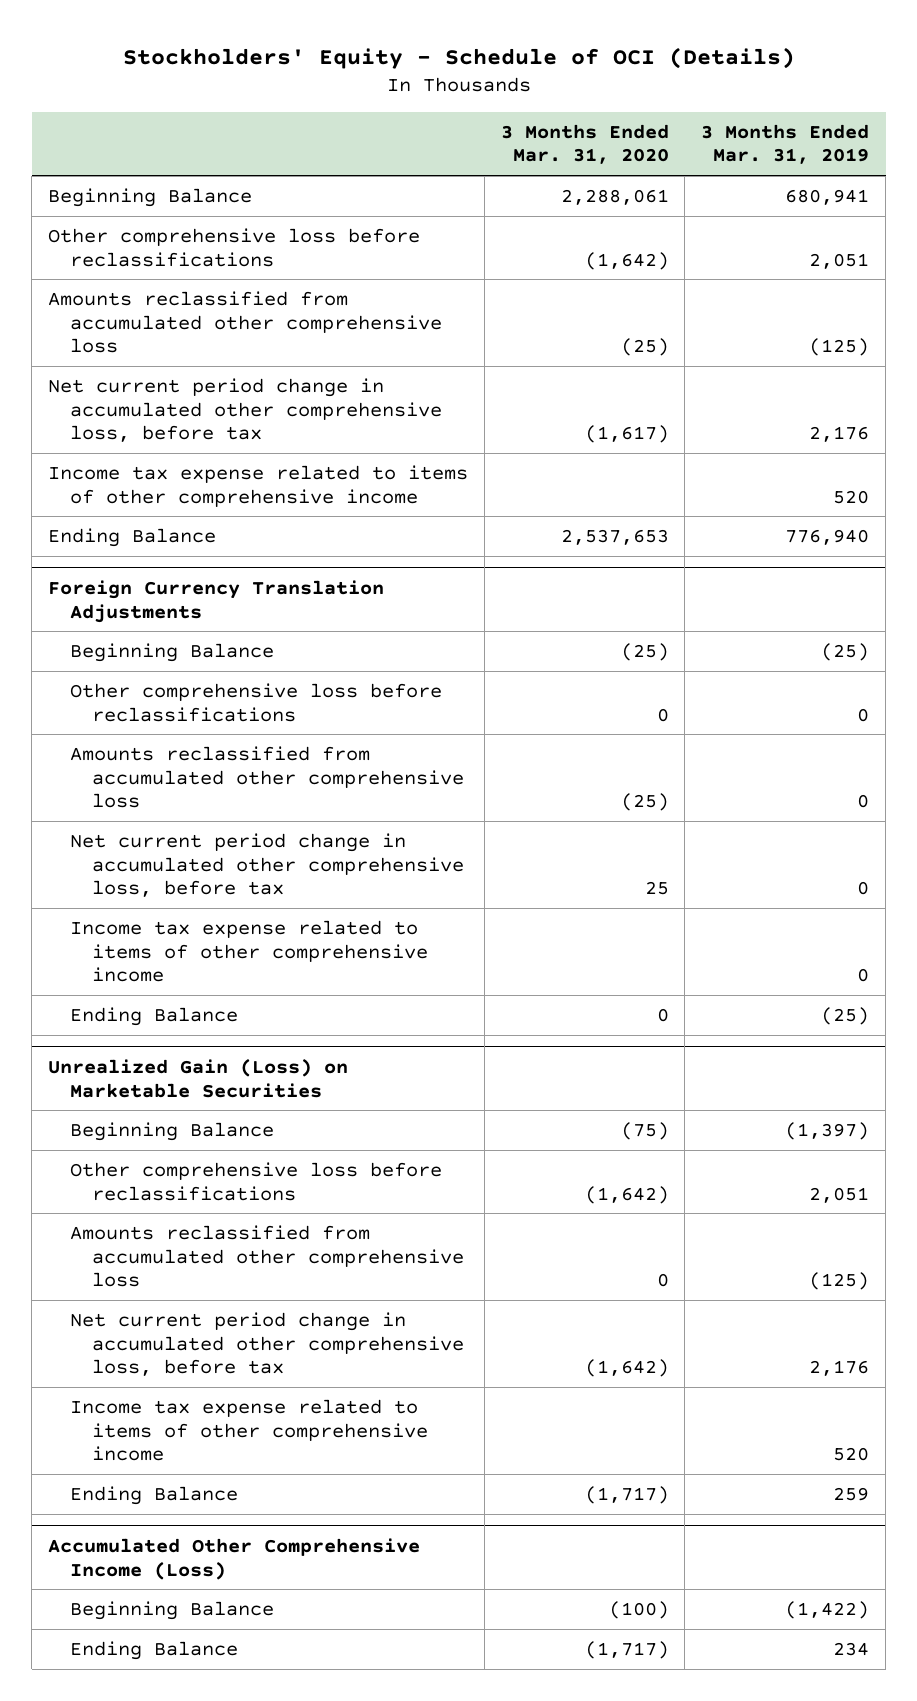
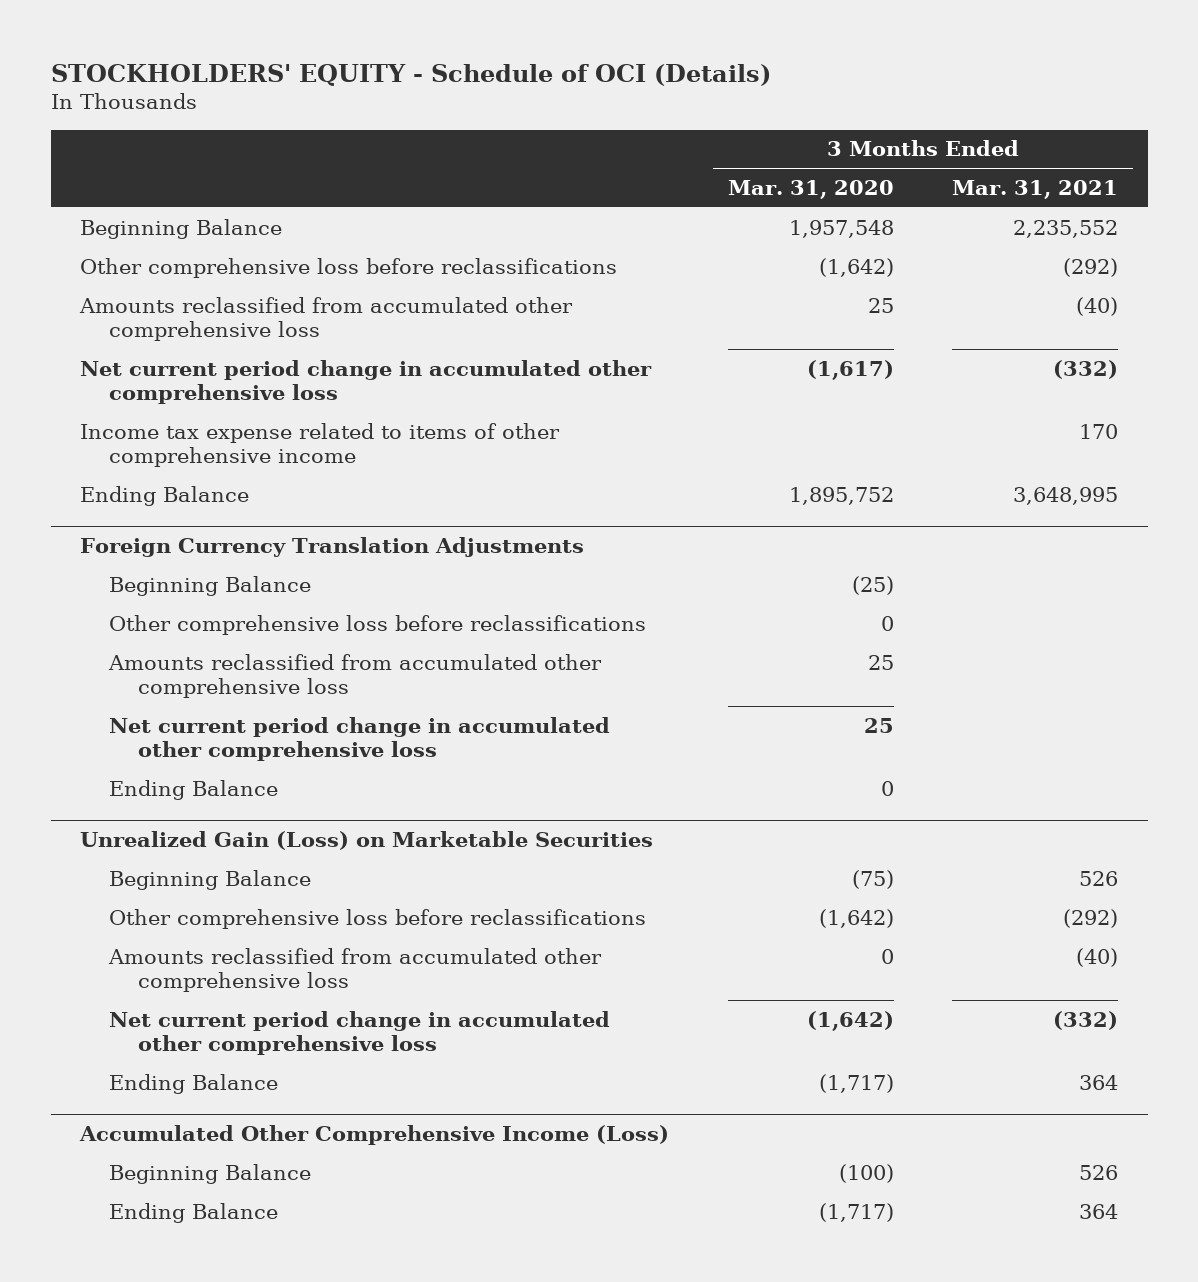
[122,46,795,69] Stockholders' Equity - Schedule of OCI (Details) -> [50,63,771,86] STOCKHOLDERS' EQUITY - Schedule of OCI (Details)
[701,123,870,165] 3 Months Ended Mar. 31, 2019 -> none
none -> [952,179,1119,199] Mar. 31, 2021
[560,188,669,205] 2,288,061 -> [788,219,894,238] 1,957,548
[620,338,669,357] (25) -> [867,297,894,313] 25
[47,377,443,443] Net current period change in accumulated other comprehensive loss, before tax -> [79,359,652,405] Net current period change in accumulated other comprehensive loss
[560,528,669,545] 2,537,653 -> [788,486,894,505] 1,895,752
[70,919,429,983] Income tax expense related to items of other comprehensive income -> none
[620,793,669,812] (25) -> [867,654,894,670] 25
[70,832,465,898] Net current period change in accumulated other comprehensive loss, before tax -> [108,716,610,762] Net current period change in accumulated other comprehensive loss
[70,1398,429,1462] Income tax expense related to items of other comprehensive income -> none
[70,1311,465,1377] Net current period change in accumulated other comprehensive loss, before tax -> [108,1010,610,1056] Net current period change in accumulated other comprehensive loss

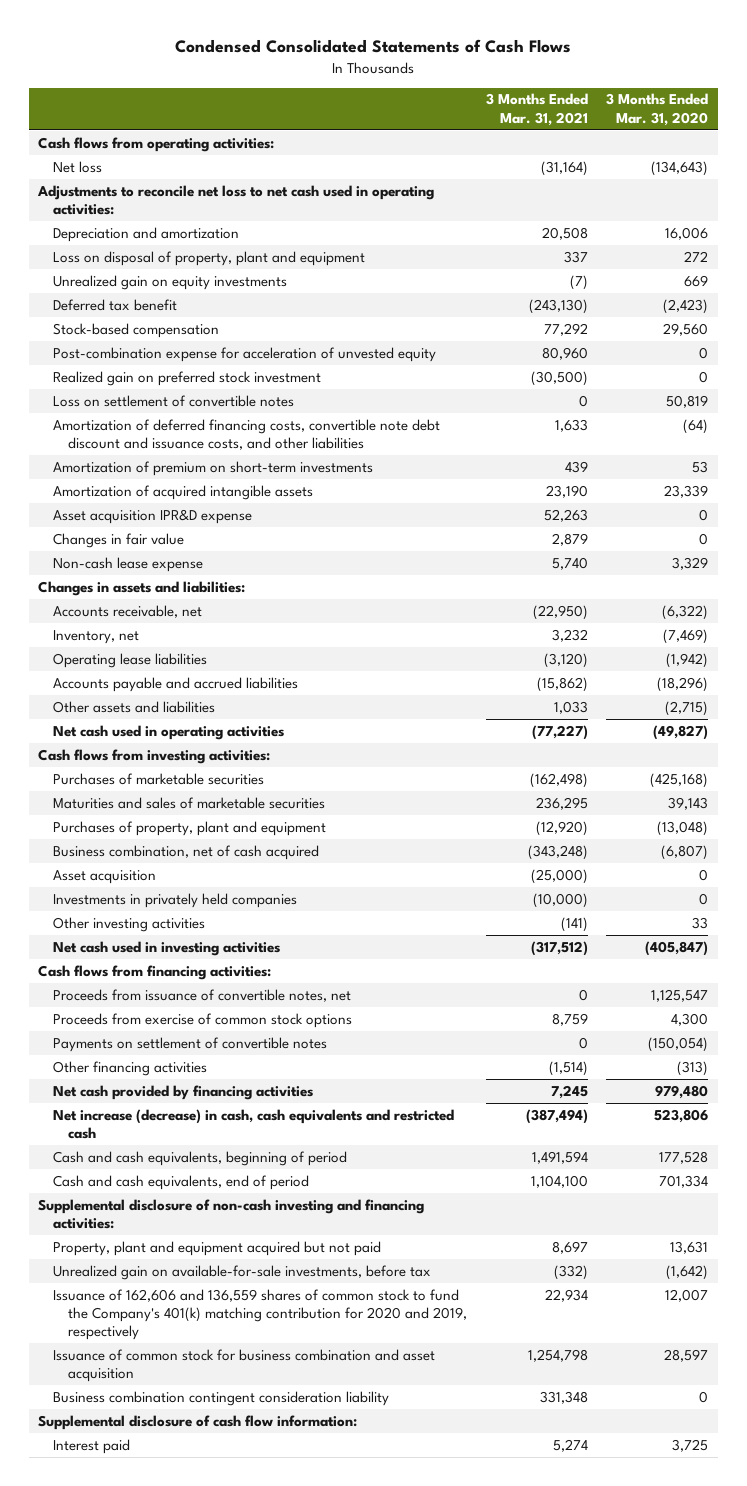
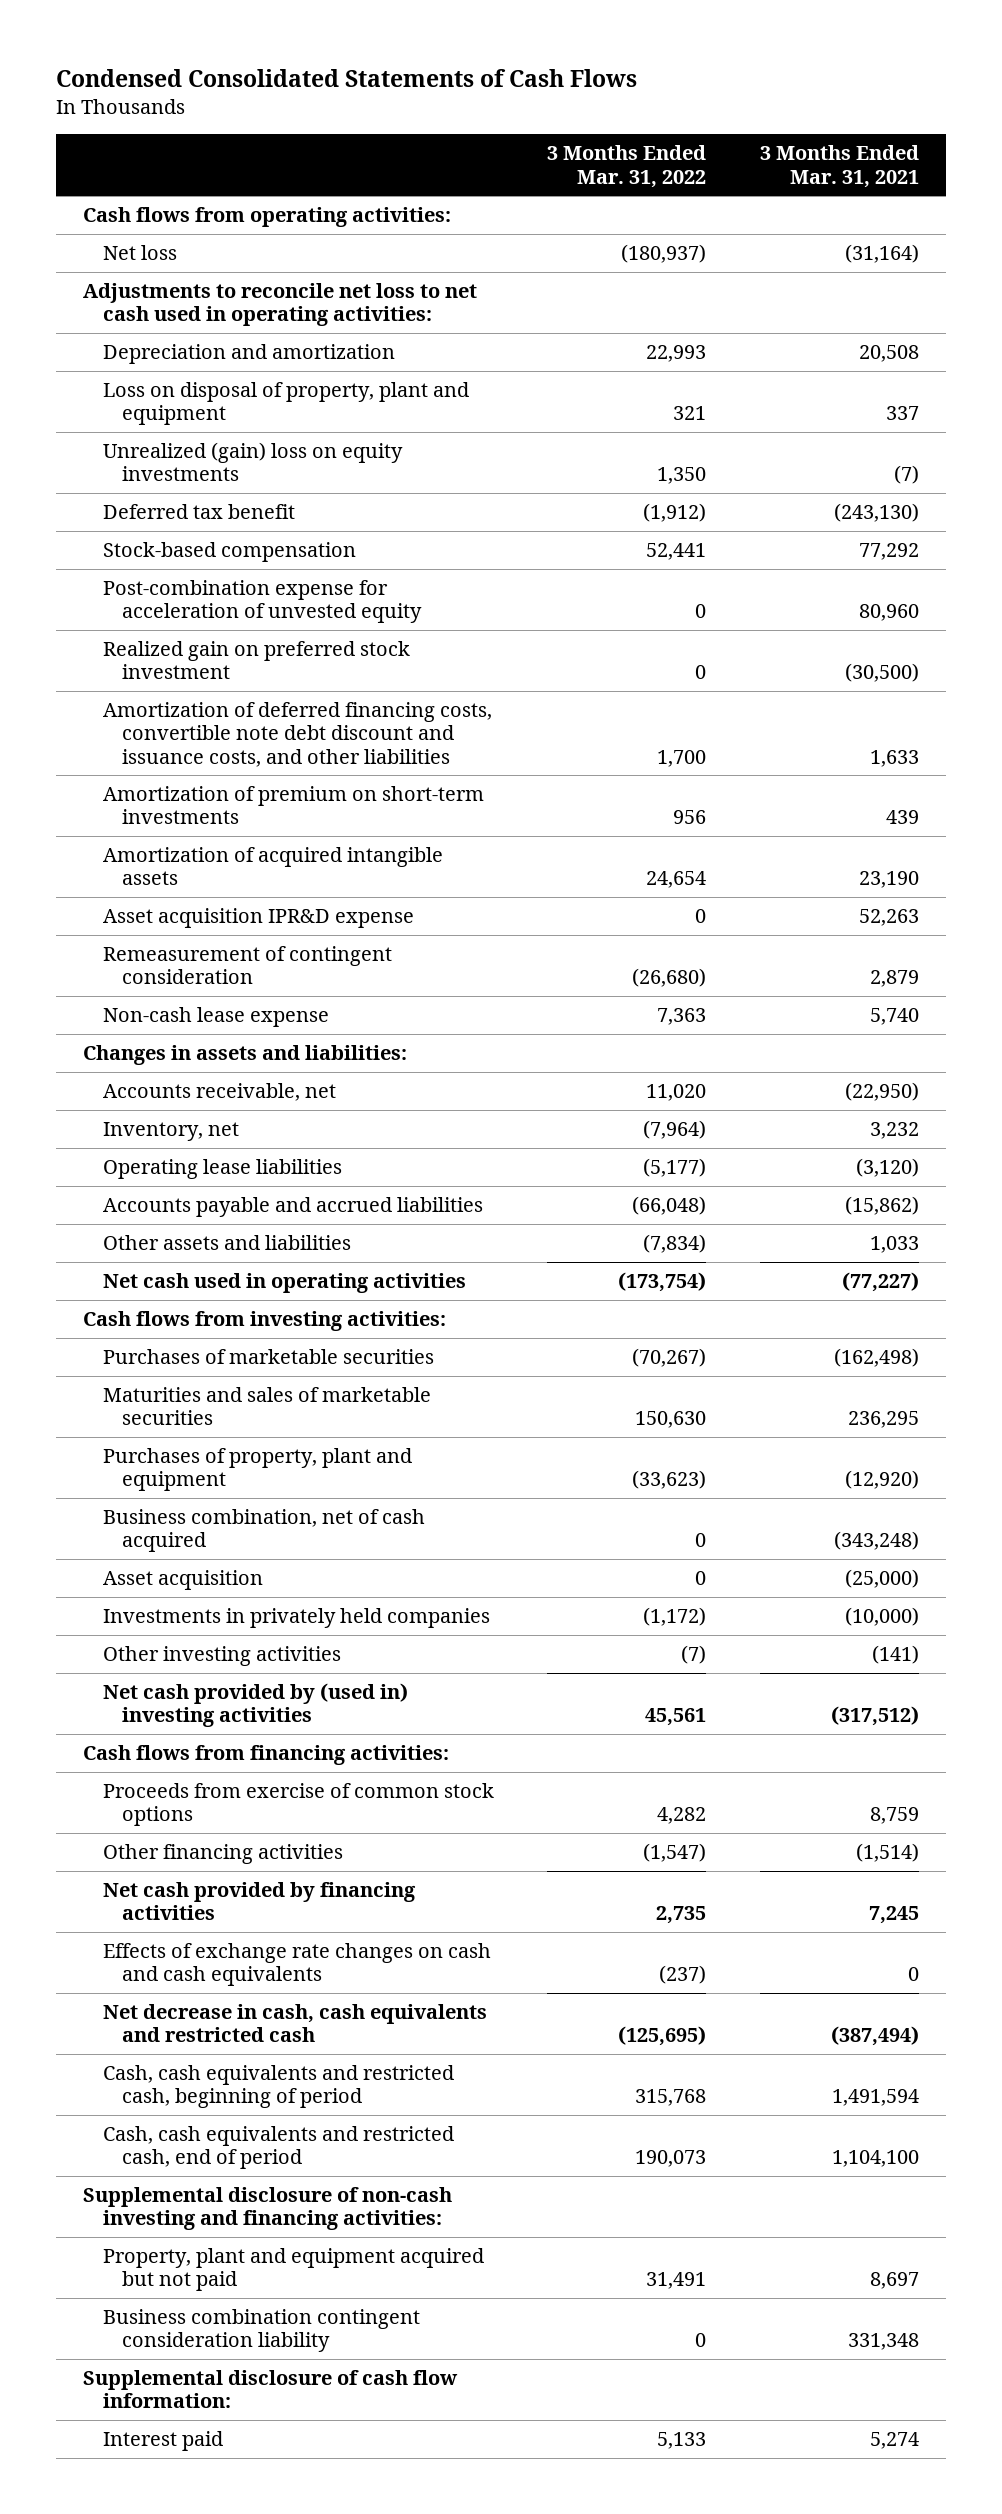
[606,93,709,126] 3 Months Ended Mar. 31, 2020 -> none
none -> [547,145,707,188] 3 Months Ended Mar. 31, 2022
[52,274,287,290] Unrealized gain on equity investments -> [102,442,403,482] Unrealized (gain) loss on equity investments
[52,394,294,407] Loss on settlement of convertible notes -> none
[52,532,184,548] Changes in fair value -> [102,946,392,985] Remeasurement of contingent consideration
[52,940,280,956] Net cash used in investing activities -> [102,1683,408,1728] Net cash provided by (used in) investing activities
[52,988,351,1002] Proceeds from issuance of convertible notes, net -> none
[52,1036,327,1052] Payments on settlement of convertible notes -> none
none -> [102,1943,491,1987] Effects of exchange rate changes on cash and cash equivalents
[52,1108,454,1140] Net increase (decrease) in cash, cash equivalents and restricted cash -> [102,2004,487,2043] Net decrease in cash, cash equivalents and restricted cash
[52,1150,347,1166] Cash and cash equivalents, beginning of period -> [102,2065,454,2109] Cash, cash equivalents and restricted cash, beginning of period
[52,1174,309,1190] Cash and cash equivalents, end of period -> [102,2126,454,2170] Cash, cash equivalents and restricted cash, end of period
[52,1264,431,1280] Unrealized gain on available-for-sale investments, before tax -> none
[52,1288,467,1341] Issuance of 162,606 and 136,559 shares of common stock to fund the Company's 401(k) matching contribution for 2020 and 2019, respectively -> none
[52,1348,435,1383] Issuance of common stock for business combination and asset acquisition -> none

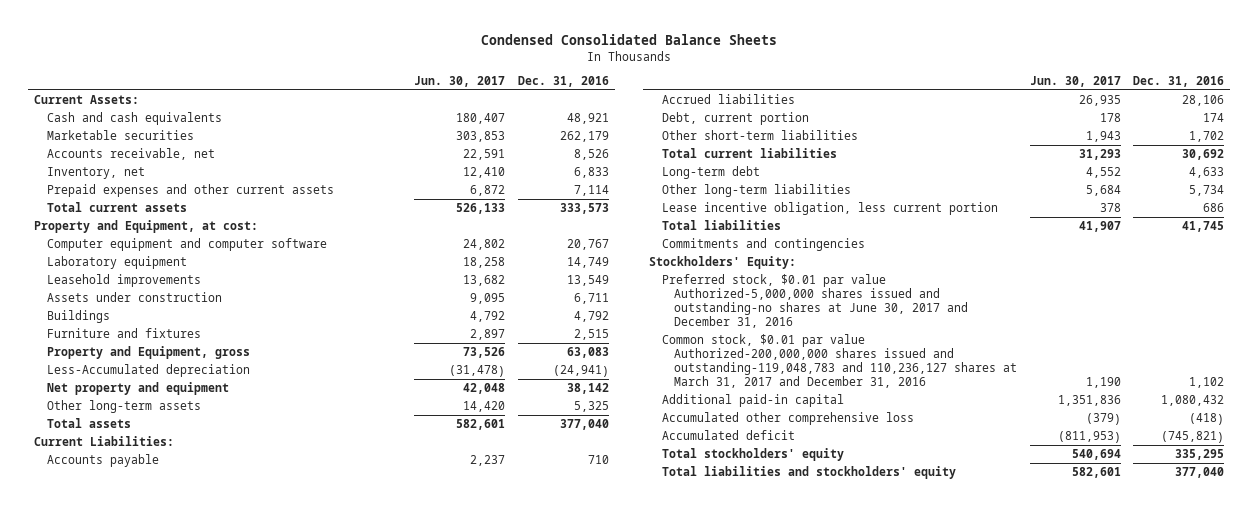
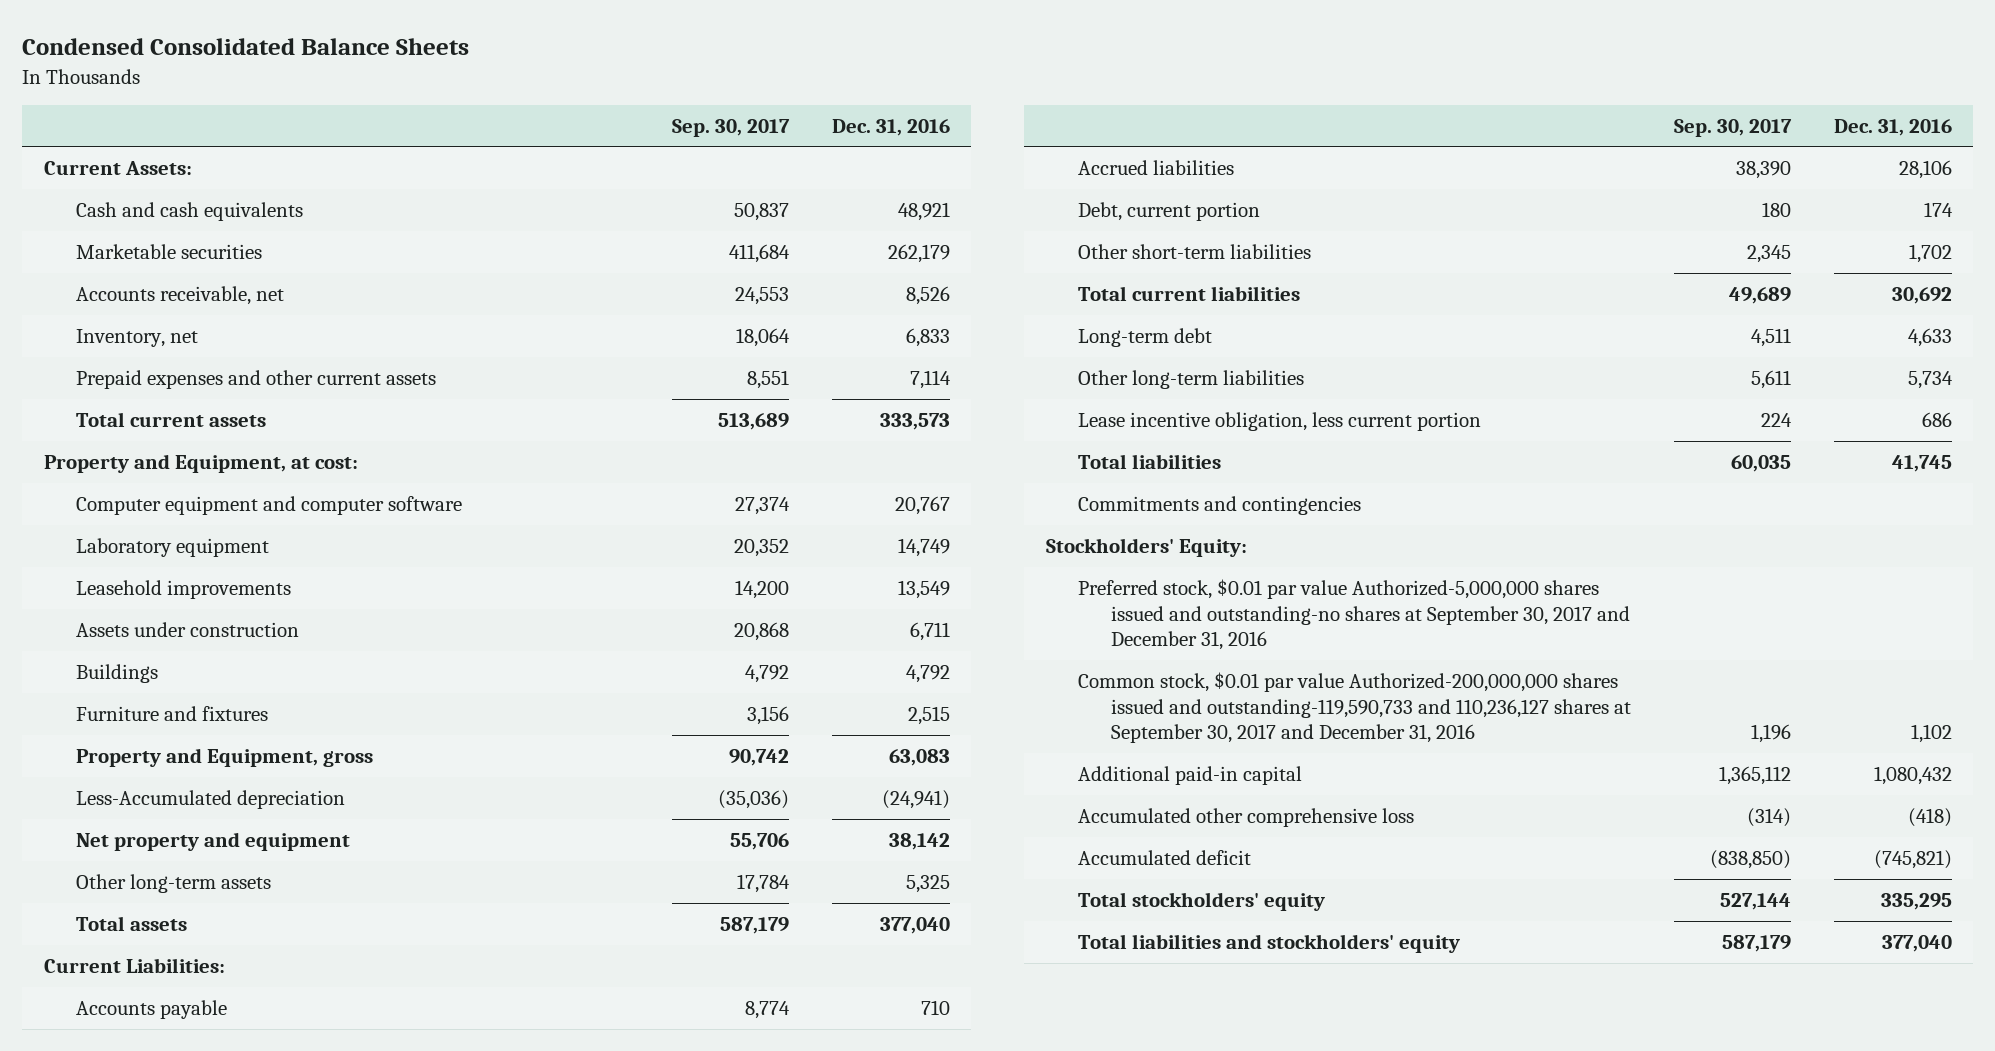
[414,76,506,88] Jun. 30, 2017 -> none
none -> [671,118,790,137] Sep. 30, 2017
[661,273,969,329] Preferred stock, $0.01 par value Authorized-5,000,000 shares issued and outstanding-no shares at June 30, 2017 and December 31, 2016 -> [1078,579,1630,651] Preferred stock, $0.01 par value Authorized-5,000,000 shares issued and outstanding-no shares at September 30, 2017 and December 31, 2016
[661,333,1018,389] Common stock, $0.01 par value Authorized-200,000,000 shares issued and outstanding-119,048,783 and 110,236,127 shares at March 31, 2017 and December 31, 2016 -> [1078,672,1631,744] Common stock, $0.01 par value Authorized-200,000,000 shares issued and outstanding-119,590,733 and 110,236,127 shares at September 30, 2017 and December 31, 2016

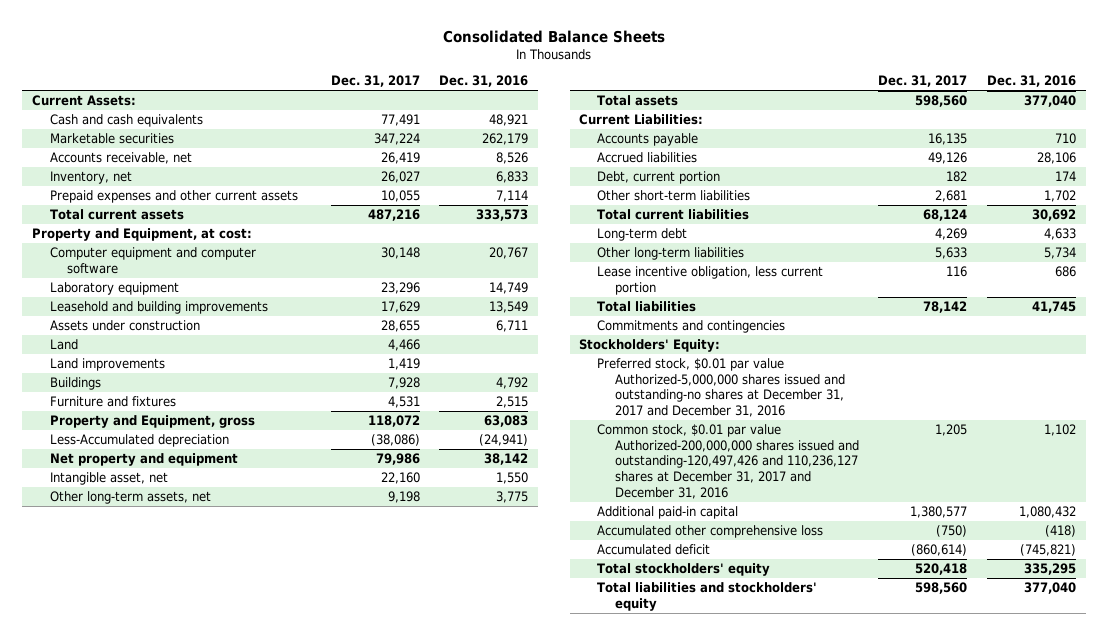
[22,37,470,55] Condensed Consolidated Balance Sheets -> [442,29,665,43] Consolidated Balance Sheets
[671,118,790,137] Sep. 30, 2017 -> none
none -> [330,75,420,88] Dec. 31, 2017
[76,580,292,600] Leasehold improvements -> [49,301,268,315] Leasehold and building improvements
none -> [49,339,78,351] Land
none -> [49,358,165,372] Land improvements
none -> [49,472,168,486] Intangible asset, net
[76,874,272,894] Other long-term assets -> [49,491,211,505] Other long-term assets, net
[905,875,950,894] 5,325 -> [496,491,529,504] 3,775
[1078,579,1630,651] Preferred stock, $0.01 par value Authorized-5,000,000 shares issued and outstanding-no shares at September 30, 2017 and December 31, 2016 -> [596,358,845,418] Preferred stock, $0.01 par value Authorized-5,000,000 shares issued and outstanding-no shares at December 31, 2017 and December 31, 2016
[1078,672,1631,744] Common stock, $0.01 par value Authorized-200,000,000 shares issued and outstanding-119,590,733 and 110,236,127 shares at September 30, 2017 and December 31, 2016 -> [596,424,859,499] Common stock, $0.01 par value Authorized-200,000,000 shares issued and outstanding-120,497,426 and 110,236,127 shares at December 31, 2017 and December 31, 2016

